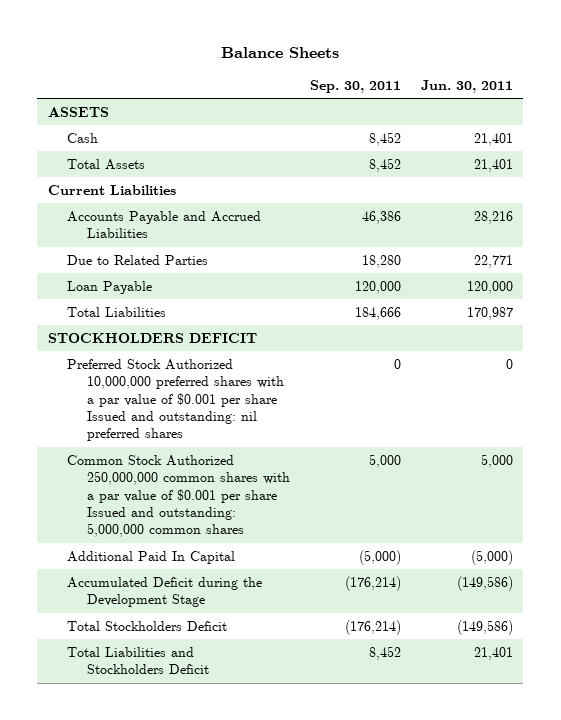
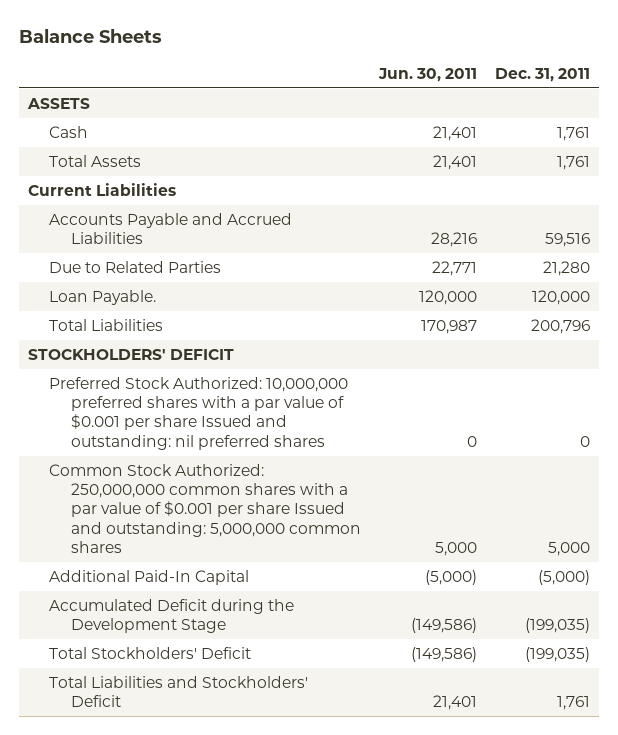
[309,79,401,93] Sep. 30, 2011 -> none
none -> [495,67,591,82] Dec. 31, 2011
[67,280,153,294] Loan Payable -> [49,289,157,305] Loan Payable.
[47,332,257,343] STOCKHOLDERS DEFICIT -> [28,348,235,360] STOCKHOLDERS' DEFICIT
[67,358,284,442] Preferred Stock Authorized 10,000,000 preferred shares with a par value of $0.001 per share Issued and outstanding: nil preferred shares -> [49,376,349,450] Preferred Stock Authorized: 10,000,000 preferred shares with a par value of $0.001 per share Issued and outstanding: nil preferred shares
[67,454,290,538] Common Stock Authorized 250,000,000 common shares with a par value of $0.001 per share Issued and outstanding: 5,000,000 common shares -> [49,463,361,554] Common Stock Authorized: 250,000,000 common shares with a par value of $0.001 per share Issued and outstanding: 5,000,000 common shares
[67,550,236,564] Additional Paid In Capital -> [49,569,250,585] Additional Paid-In Capital
[67,620,228,631] Total Stockholders Deficit -> [49,646,252,659] Total Stockholders' Deficit
[67,646,209,675] Total Liabilities and Stockholders Deficit -> [49,675,309,708] Total Liabilities and Stockholders' Deficit

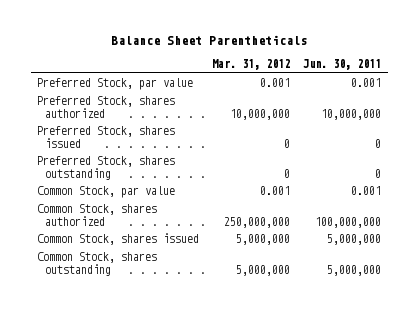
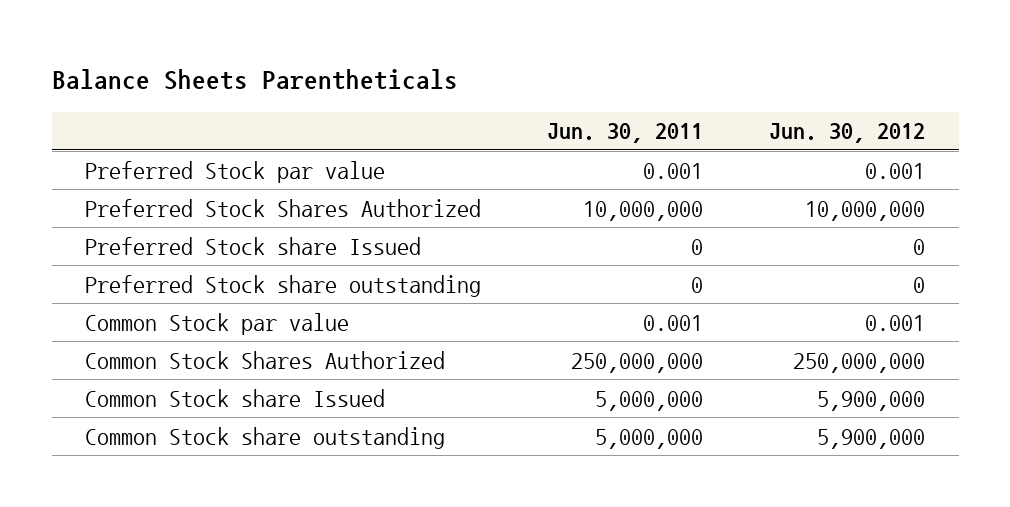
[111,35,308,46] Balance Sheet Parentheticals -> [51,69,458,91] Balance Sheets Parentheticals
[212,58,291,70] Mar. 31, 2012 -> none
none -> [769,123,926,144] Jun. 30, 2012
[37,78,194,91] Preferred Stock, par value -> [84,160,385,183] Preferred Stock par value
[37,96,176,118] Preferred Stock, shares authorized -> [84,198,481,217] Preferred Stock Shares Authorized
[37,126,176,148] Preferred Stock, shares issued -> [84,236,421,255] Preferred Stock share Issued
[37,156,176,180] Preferred Stock, shares outstanding -> [84,274,481,297] Preferred Stock share outstanding
[37,186,176,199] Common Stock, par value -> [84,312,349,335] Common Stock par value
[37,204,158,226] Common Stock, shares authorized -> [84,350,445,369] Common Stock Shares Authorized
[315,216,382,228] 100,000,000 -> [571,352,704,373] 250,000,000
[37,233,200,246] Common Stock, shares issued -> [84,388,385,407] Common Stock share Issued
[37,252,158,276] Common Stock, shares outstanding -> [84,426,445,449] Common Stock share outstanding

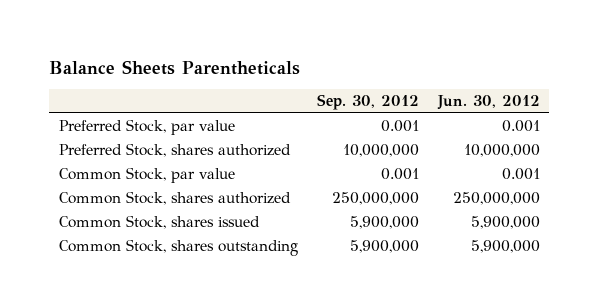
[547,123,704,144] Jun. 30, 2011 -> none
none -> [316,94,419,111] Sep. 30, 2012
[84,236,421,255] Preferred Stock share Issued -> none
[84,274,481,297] Preferred Stock share outstanding -> none
[84,160,385,183] Preferred Stock par value -> [58,119,235,136] Preferred Stock, par value
[84,198,481,217] Preferred Stock Shares Authorized -> [58,143,291,158] Preferred Stock, shares authorized
[84,312,349,335] Common Stock par value -> [58,167,235,184] Common Stock, par value
[84,350,445,369] Common Stock Shares Authorized -> [58,191,291,206] Common Stock, shares authorized
[84,388,385,407] Common Stock share Issued -> [58,215,260,230] Common Stock, shares issued
[84,426,445,449] Common Stock share outstanding -> [58,239,298,257] Common Stock, shares outstanding

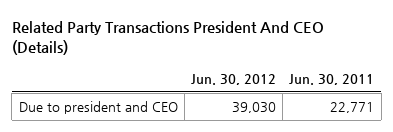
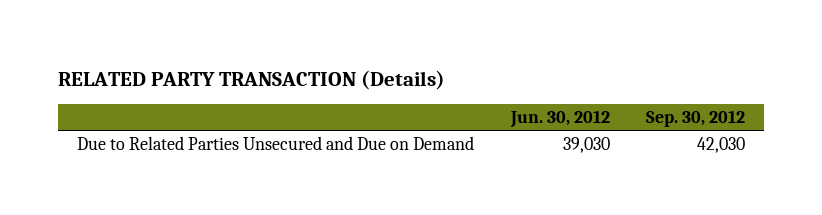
[11,21,324,56] Related Party Transactions President And CEO (Details) -> [58,70,446,91] RELATED PARTY TRANSACTION (Details)
[289,74,375,86] Jun. 30, 2011 -> none
none -> [646,110,746,128] Sep. 30, 2012
[18,100,178,114] Due to president and CEO -> [76,136,474,151] Due to Related Parties Unsecured and Due on Demand

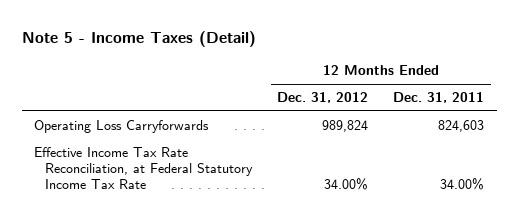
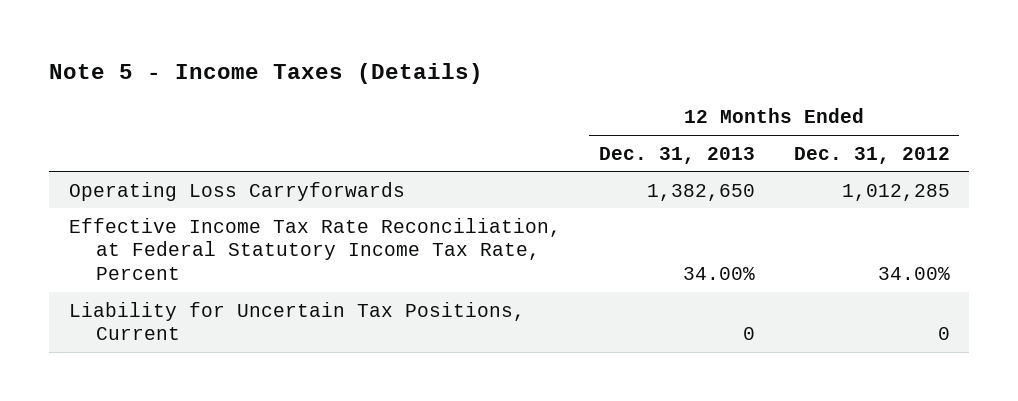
[21,31,256,48] Note 5 - Income Taxes (Detail) -> [49,63,484,85] Note 5 - Income Taxes (Details)
[393,92,485,104] Dec. 31, 2011 -> none
none -> [599,146,756,164] Dec. 31, 2013
[322,120,369,133] 989,824 -> [841,183,950,201] 1,012,285
[34,147,254,190] Effective Income Tax Rate Reconciliation, at Federal Statutory Income Tax Rate -> [68,217,561,281] Effective Income Tax Rate Reconciliation, at Federal Statutory Income Tax Rate, Percent
none -> [68,301,525,341] Liability for Uncertain Tax Positions, Current

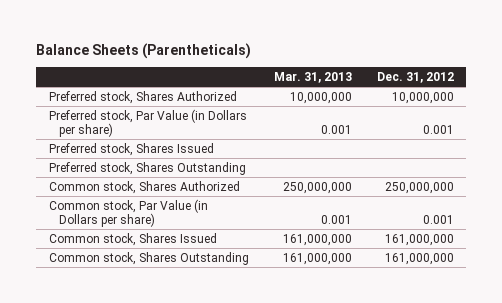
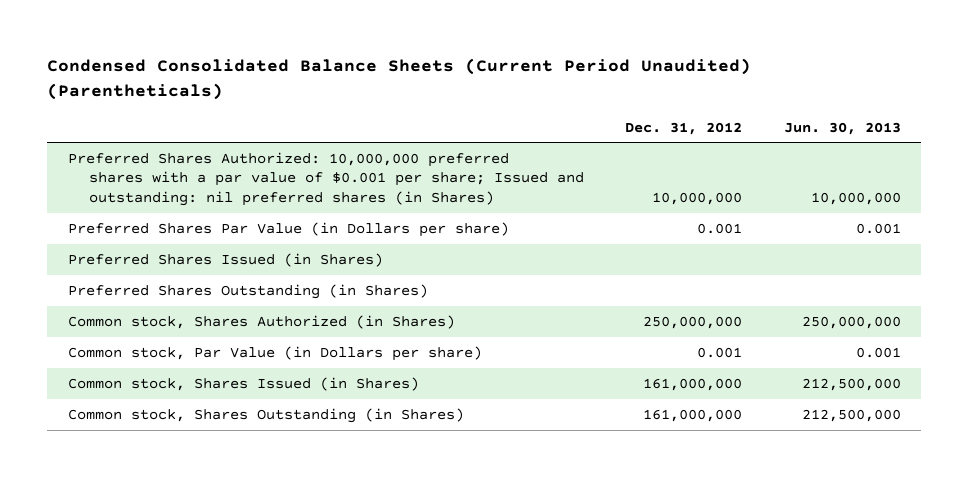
[36,43,252,60] Balance Sheets (Parentheticals) -> [46,58,751,100] Condensed Consolidated Balance Sheets (Current Period Unaudited) (Parentheticals)
[273,72,352,84] Mar. 31, 2013 -> none
none -> [783,121,901,135] Jun. 30, 2013
[48,90,237,104] Preferred stock, Shares Authorized -> [67,152,584,206] Preferred Shares Authorized: 10,000,000 preferred shares with a par value of $0.001 per share; Issued and outstanding: nil preferred shares (in Shares)
[48,108,247,137] Preferred stock, Par Value (in Dollars per share) -> [67,222,509,238] Preferred Shares Par Value (in Dollars per share)
[48,142,214,156] Preferred stock, Shares Issued -> [67,253,383,268] Preferred Shares Issued (in Shares)
[48,161,246,175] Preferred stock, Shares Outstanding -> [67,284,428,300] Preferred Shares Outstanding (in Shares)
[48,180,240,194] Common stock, Shares Authorized -> [67,315,455,330] Common stock, Shares Authorized (in Shares)
[48,232,217,246] Common stock, Shares Issued -> [67,377,419,392] Common stock, Shares Issued (in Shares)
[48,251,249,265] Common stock, Shares Outstanding -> [67,408,464,424] Common stock, Shares Outstanding (in Shares)

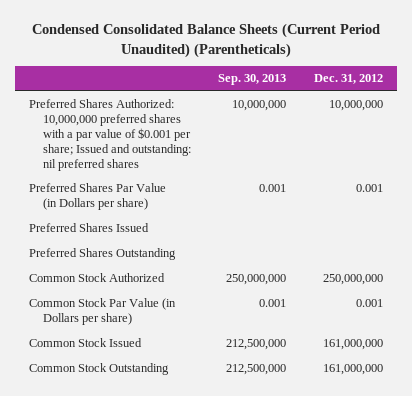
[783,121,901,135] Jun. 30, 2013 -> none
none -> [218,74,287,86] Sep. 30, 2013
[67,152,584,206] Preferred Shares Authorized: 10,000,000 preferred shares with a par value of $0.001 per share; Issued and outstanding: nil preferred shares (in Shares) -> [28,99,191,171] Preferred Shares Authorized: 10,000,000 preferred shares with a par value of $0.001 per share; Issued and outstanding: nil preferred shares
[67,253,383,268] Preferred Shares Issued (in Shares) -> [28,223,149,233] Preferred Shares Issued
[67,284,428,300] Preferred Shares Outstanding (in Shares) -> [28,248,176,261] Preferred Shares Outstanding
[67,315,455,330] Common stock, Shares Authorized (in Shares) -> [28,273,165,283] Common Stock Authorized
[67,346,482,362] Common stock, Par Value (in Dollars per share) -> [28,298,176,326] Common Stock Par Value (in Dollars per share)
[67,377,419,392] Common stock, Shares Issued (in Shares) -> [28,338,142,348] Common Stock Issued
[67,408,464,424] Common stock, Shares Outstanding (in Shares) -> [28,363,169,376] Common Stock Outstanding

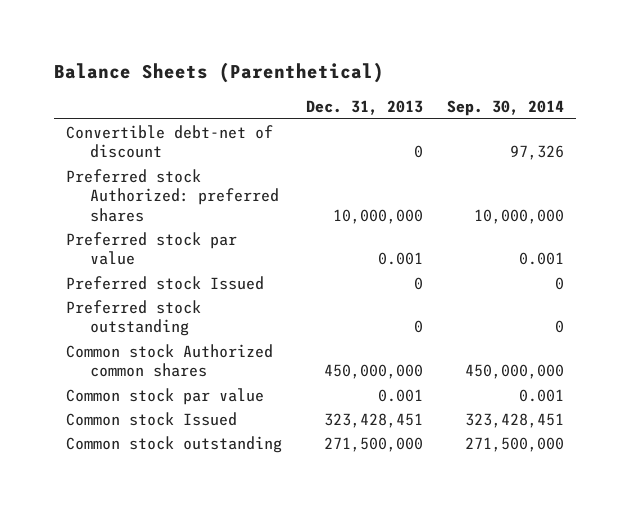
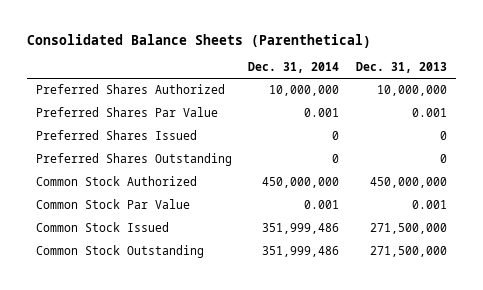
[53,62,384,84] Balance Sheets (Parenthetical) -> [27,33,372,48] Consolidated Balance Sheets (Parenthetical)
[446,100,564,117] Sep. 30, 2014 -> none
none -> [248,62,340,74] Dec. 31, 2014
[65,124,273,159] Convertible debt-net of discount -> none
[65,168,280,222] Preferred stock Authorized: preferred shares -> [35,84,225,95] Preferred Shares Authorized
[65,231,237,266] Preferred stock par value -> [35,107,218,118] Preferred Shares Par Value
[65,275,264,290] Preferred stock Issued -> [35,130,197,141] Preferred Shares Issued
[65,299,201,337] Preferred stock outstanding -> [35,153,232,167] Preferred Shares Outstanding
[65,343,273,378] Common stock Authorized common shares -> [35,176,197,187] Common Stock Authorized
[65,387,264,405] Common stock par value -> [35,199,190,210] Common Stock Par Value
[65,411,237,426] Common stock Issued -> [35,222,169,233] Common Stock Issued
[323,412,423,428] 323,428,451 -> [370,223,448,235] 271,500,000
[65,435,282,453] Common stock outstanding -> [35,245,204,259] Common Stock Outstanding

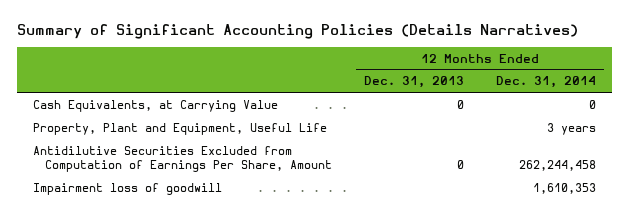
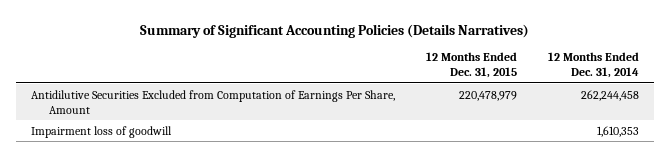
[364,76,465,89] Dec. 31, 2013 -> none
none -> [426,52,518,79] 12 Months Ended Dec. 31, 2015
[33,99,279,112] Cash Equivalents, at Carrying Value -> none
[33,122,328,135] Property, Plant and Equipment, Useful Life -> none

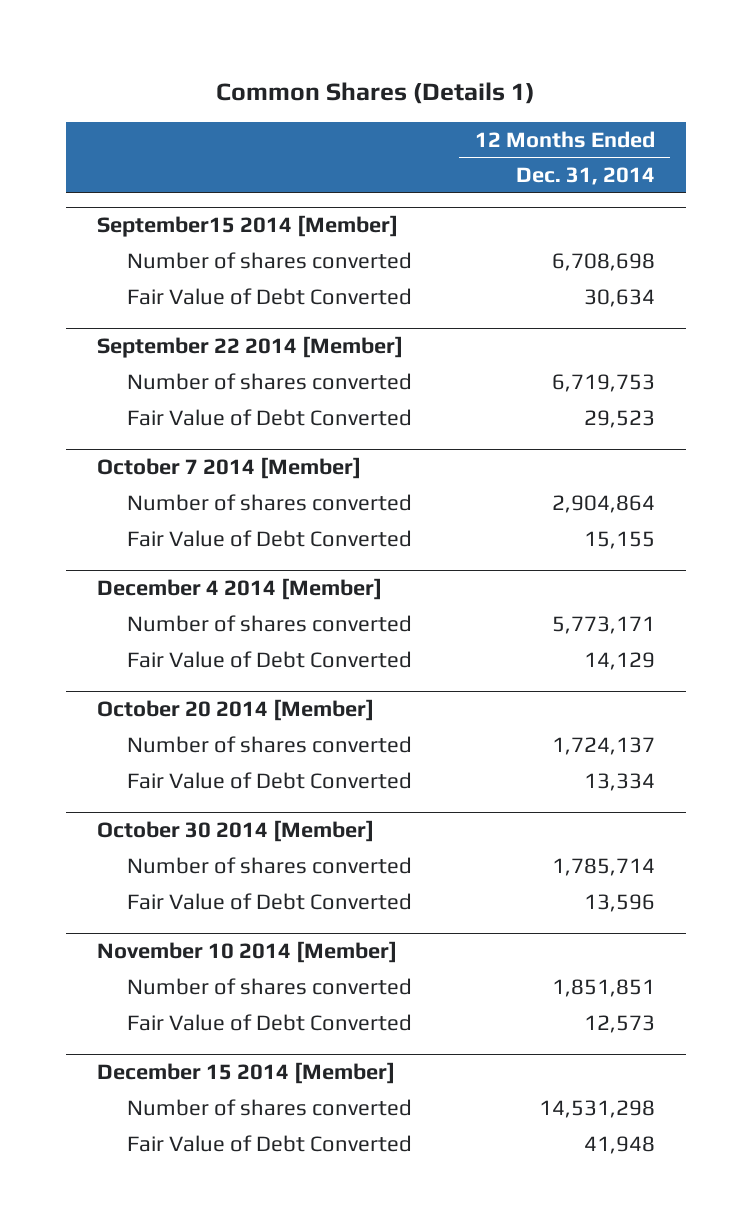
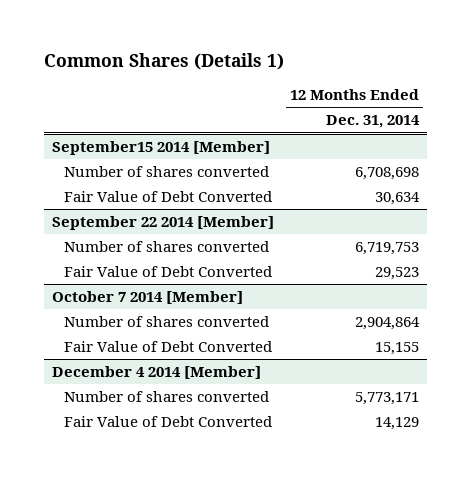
[97,699,375,722] October 20 2014 [Member] -> none
[126,735,412,753] Number of shares converted -> none
[126,771,412,789] Fair Value of Debt Converted -> none
[97,820,375,843] October 30 2014 [Member] -> none
[126,856,412,874] Number of shares converted -> none
[126,892,412,910] Fair Value of Debt Converted -> none
[97,941,398,964] November 10 2014 [Member] -> none
[126,977,412,995] Number of shares converted -> none
[126,1013,412,1031] Fair Value of Debt Converted -> none
[97,1062,396,1085] December 15 2014 [Member] -> none
[126,1098,412,1116] Number of shares converted -> none
[126,1134,412,1152] Fair Value of Debt Converted -> none

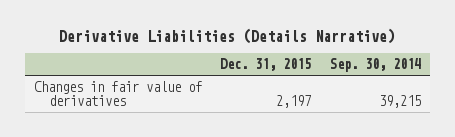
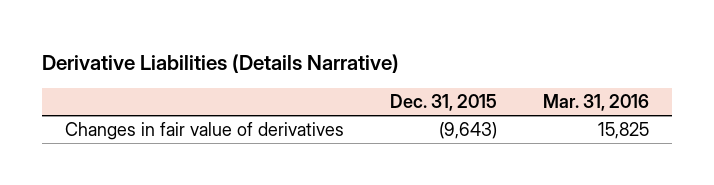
[329,58,421,73] Sep. 30, 2014 -> none
none -> [542,93,649,111] Mar. 31, 2016
[276,95,312,109] 2,197 -> [438,122,497,140] (9,643)

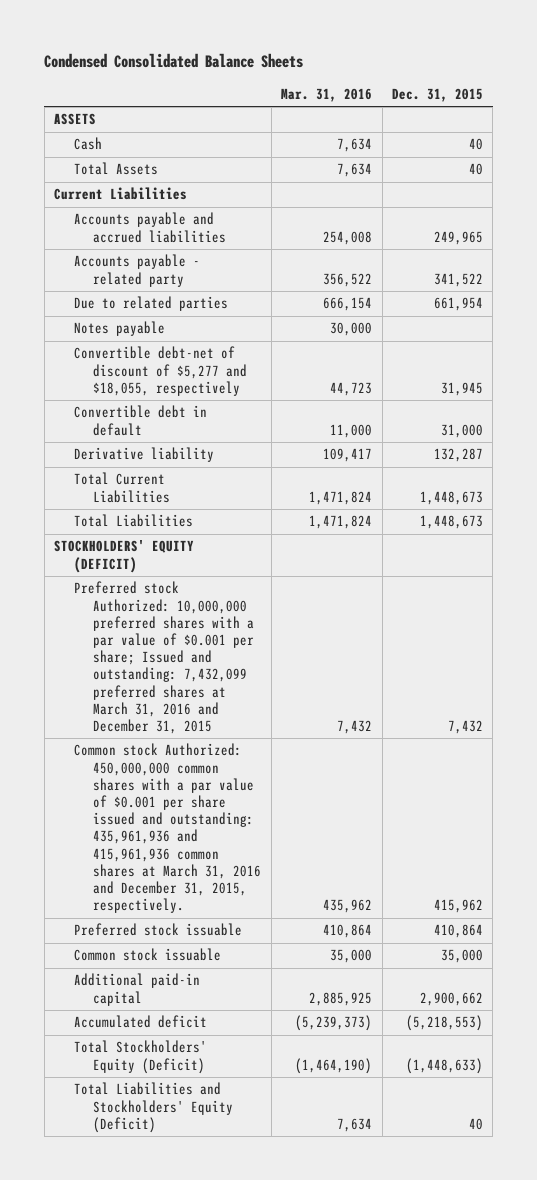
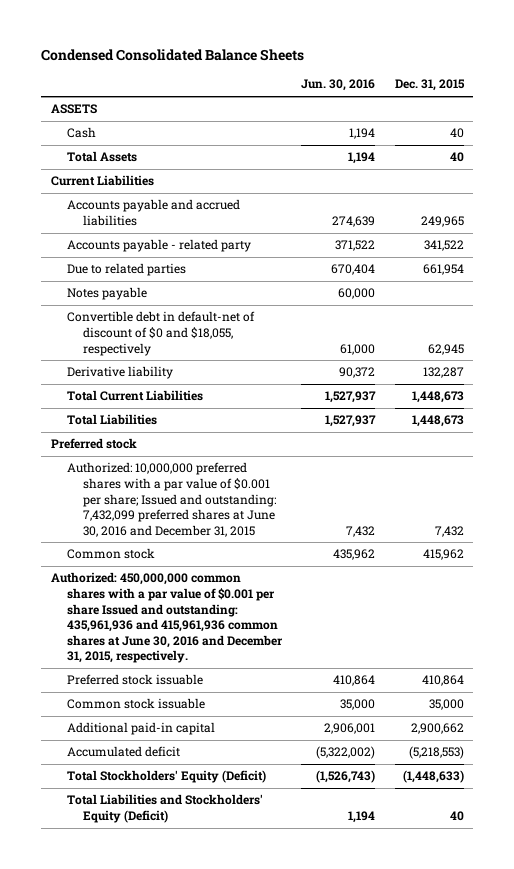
[281,87,373,102] Mar. 31, 2016 -> none
none -> [301,79,376,92] Jun. 30, 2016
[73,405,207,436] Convertible debt in default -> none
[73,346,248,396] Convertible debt-net of discount of $5,277 and $18,055, respectively -> [66,311,255,356] Convertible debt in default-net of discount of $0 and $18,055, respectively
[440,381,483,396] 31,945 -> [427,343,464,355] 62,945
[54,540,195,573] STOCKHOLDERS' EQUITY (DEFICIT) -> none
none -> [50,438,137,450] Preferred stock
[73,581,255,735] Preferred stock Authorized: 10,000,000 preferred shares with a par value of $0.001 per share; Issued and outstanding: 7,432,099 preferred shares at March 31, 2016 and December 31, 2015 -> [66,462,276,537] Authorized: 10,000,000 preferred shares with a par value of $0.001 per share; Issued and outstanding: 7,432,099 preferred shares at June 30, 2016 and December 31, 2015
[73,743,262,914] Common stock Authorized: 450,000,000 common shares with a par value of $0.001 per share issued and outstanding: 435,961,936 and 415,961,936 common shares at March 31, 2016 and December 31, 2015, respectively. -> [66,548,155,560] Common stock
none -> [50,572,283,664] Authorized: 450,000,000 common shares with a par value of $0.001 per share Issued and outstanding: 435,961,936 and 415,961,936 common shares at June 30, 2016 and December 31, 2015, respectively.

